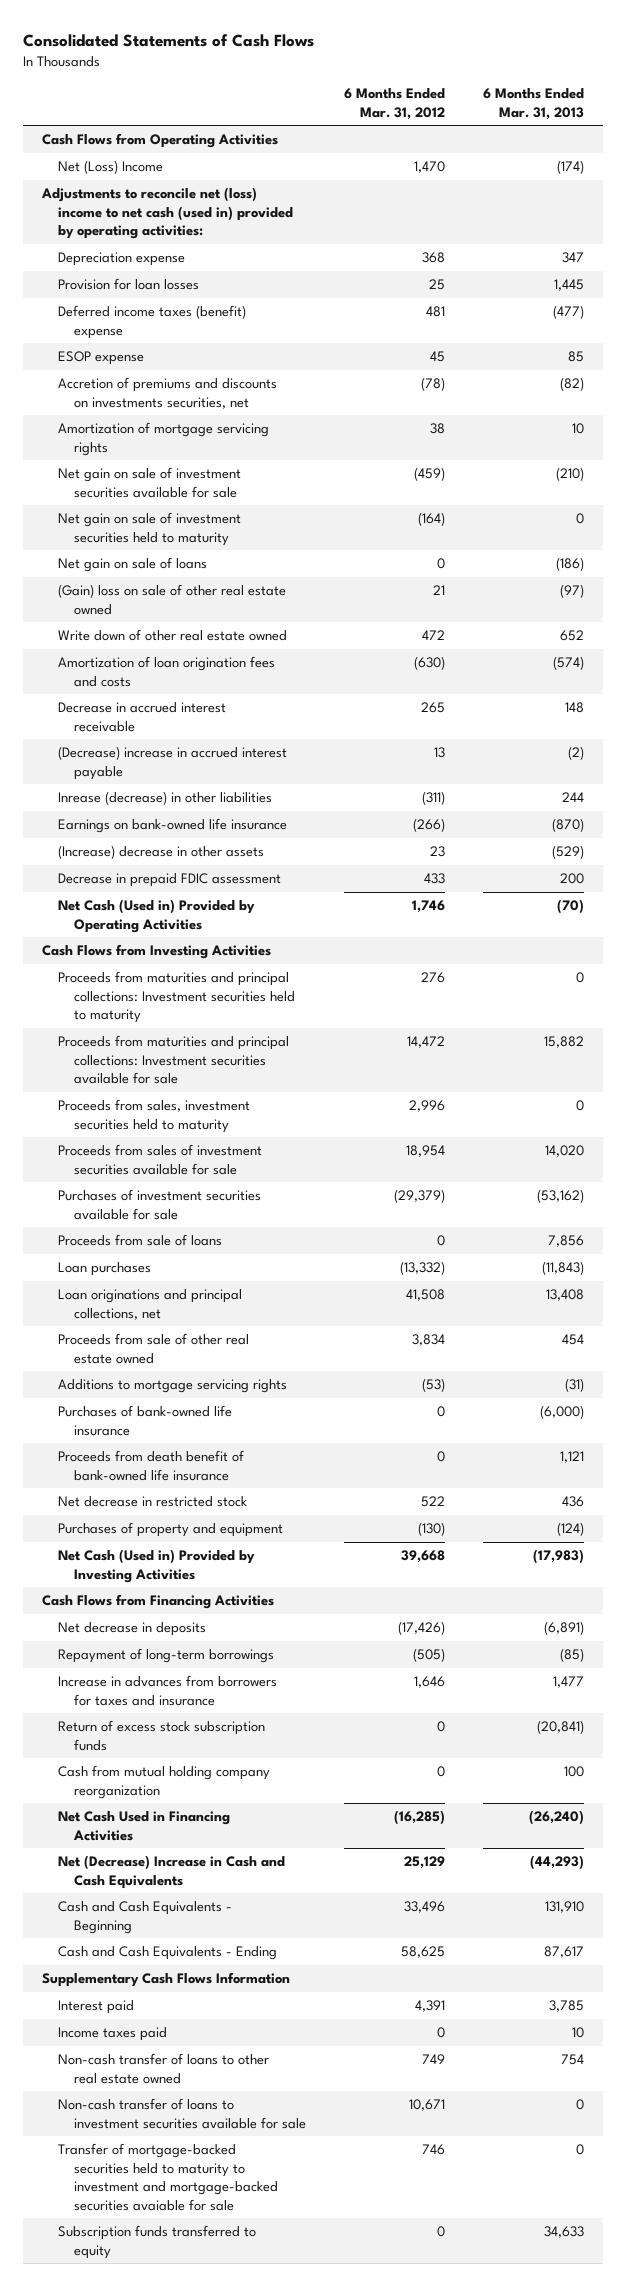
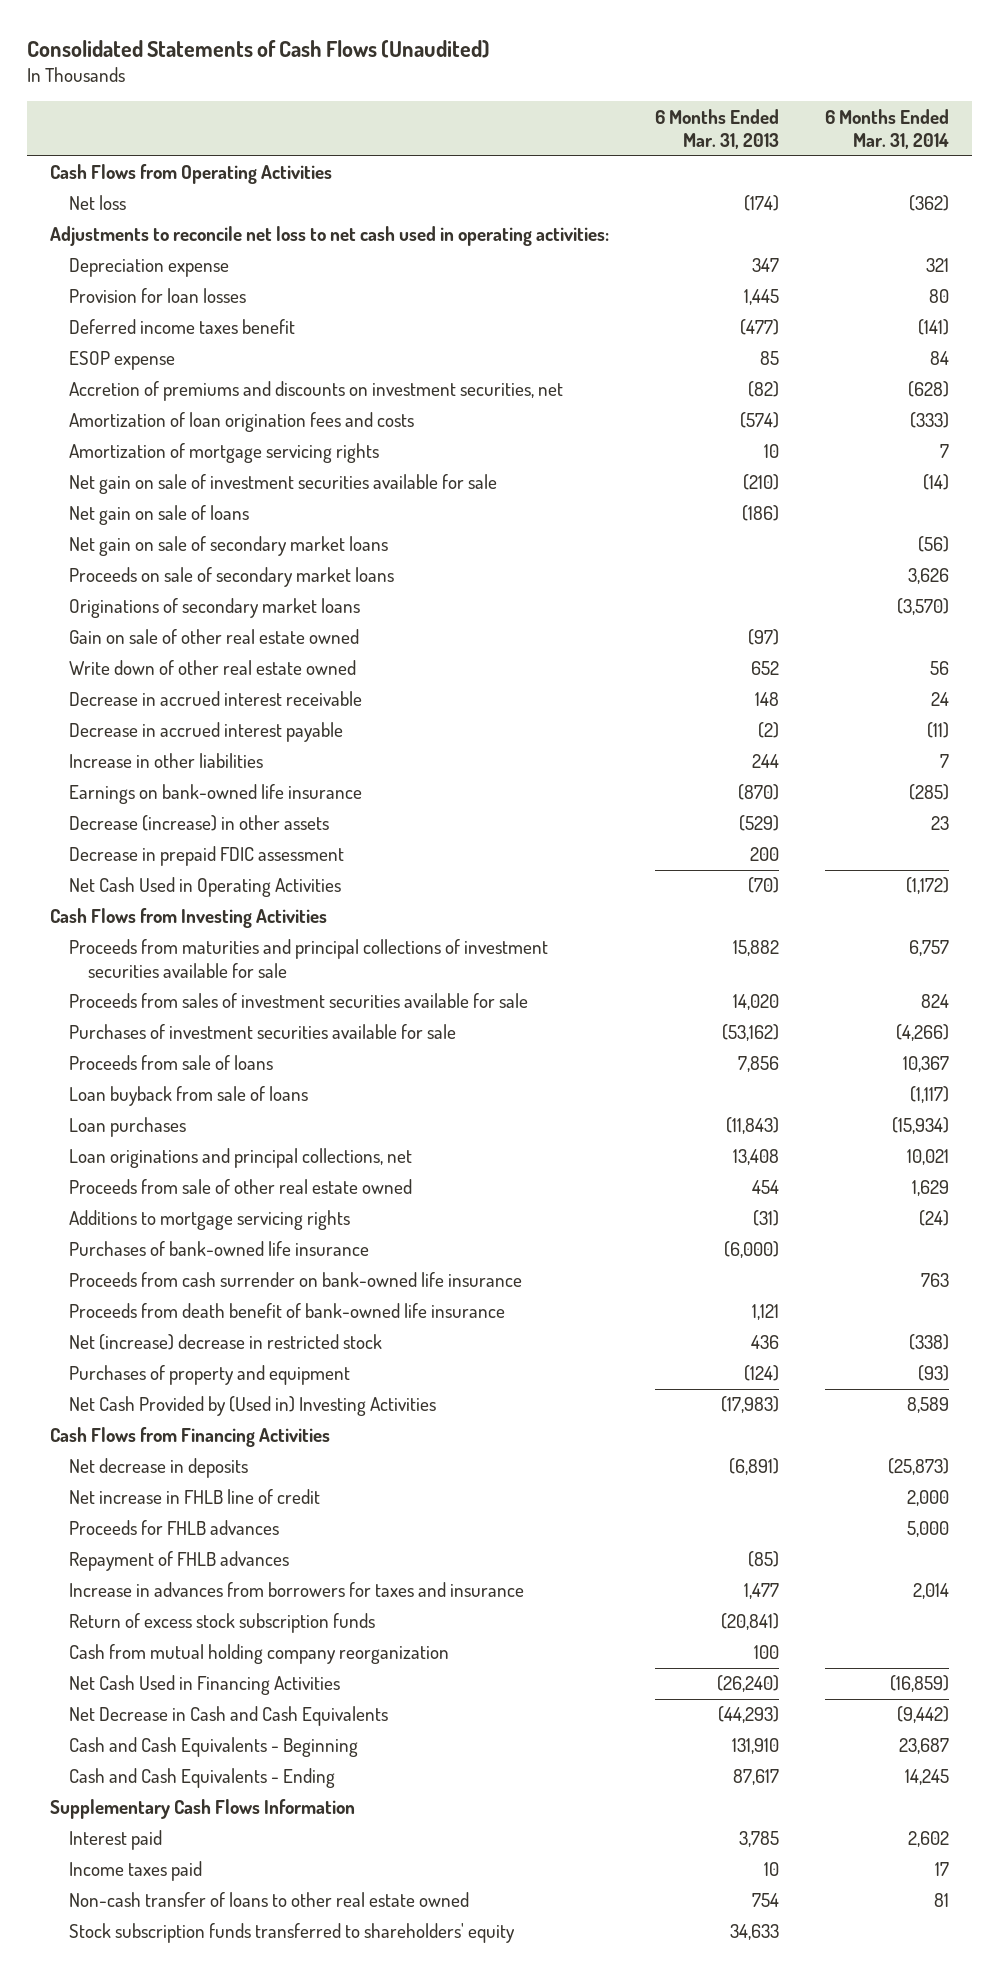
[22,33,314,47] Consolidated Statements of Cash Flows -> [26,39,490,58] Consolidated Statements of Cash Flows (Unaudited)
[344,88,446,120] 6 Months Ended Mar. 31, 2012 -> none
none -> [825,108,950,150] 6 Months Ended Mar. 31, 2014
[58,160,164,175] Net (Loss) Income -> [68,195,126,211] Net loss
[40,187,294,240] Adjustments to reconcile net (loss) income to net cash (used in) provided by operating activities: -> [49,226,609,247] Adjustments to reconcile net loss to net cash used in operating activities:
[58,305,247,339] Deferred income taxes (benefit) expense -> [68,319,295,335] Deferred income taxes benefit
[58,377,278,409] Accretion of premiums and discounts on investments securities, net -> [68,381,563,402] Accretion of premiums and discounts on investment securities, net
[58,656,276,687] Amortization of loan origination fees and costs -> [68,412,414,433] Amortization of loan origination fees and costs
[58,512,242,546] Net gain on sale of investment securities held to maturity -> none
none -> [68,536,388,557] Net gain on sale of secondary market loans
none -> [68,567,394,588] Proceeds on sale of secondary market loans
none -> [68,598,360,619] Originations of secondary market loans
[58,584,287,615] (Gain) loss on sale of other real estate owned -> [68,629,359,645] Gain on sale of other real estate owned
[58,746,288,780] (Decrease) increase in accrued interest payable -> [68,722,343,743] Decrease in accrued interest payable
[58,791,273,806] Inrease (decrease) in other liabilities -> [68,753,263,769] Increase in other liabilities
[58,845,265,860] (Increase) decrease in other assets -> [68,815,329,832] Decrease (increase) in other assets
[58,899,256,933] Net Cash (Used in) Provided by Operating Activities -> [68,877,341,898] Net Cash Used in Operating Activities
[58,971,296,1024] Proceeds from maturities and principal collections: Investment securities held to maturity -> none
[58,1099,251,1133] Proceeds from sales, investment securities held to maturity -> none
[58,1035,290,1085] Proceeds from maturities and principal collections: Investment securities available for sale -> [68,939,548,978] Proceeds from maturities and principal collections of investment securities available for sale
none -> [68,1086,308,1107] Loan buyback from sale of loans
none -> [68,1272,522,1288] Proceeds from cash surrender on bank-owned life insurance
[58,1496,248,1508] Net decrease in restricted stock -> [68,1334,382,1351] Net (increase) decrease in restricted stock
[58,1549,256,1583] Net Cash (Used in) Provided by Investing Activities -> [68,1396,436,1417] Net Cash Provided by (Used in) Investing Activities
[58,1648,275,1664] Repayment of long-term borrowings -> none
none -> [68,1489,320,1505] Net increase in FHLB line of credit
none -> [68,1520,279,1536] Proceeds for FHLB advances
none -> [68,1551,289,1572] Repayment of FHLB advances
[58,1855,286,1889] Net (Decrease) Increase in Cash and Cash Equivalents -> [68,1706,388,1727] Net Decrease in Cash and Cash Equivalents
[58,2098,307,2129] Non-cash transfer of loans to investment securities available for sale -> none
[58,2143,279,2211] Transfer of mortgage-backed securities held to maturity to investment and mortgage-backed securities avaiable for sale -> none
[58,2225,257,2259] Subscription funds transferred to equity -> [68,1923,515,1944] Stock subscription funds transferred to shareholders' equity

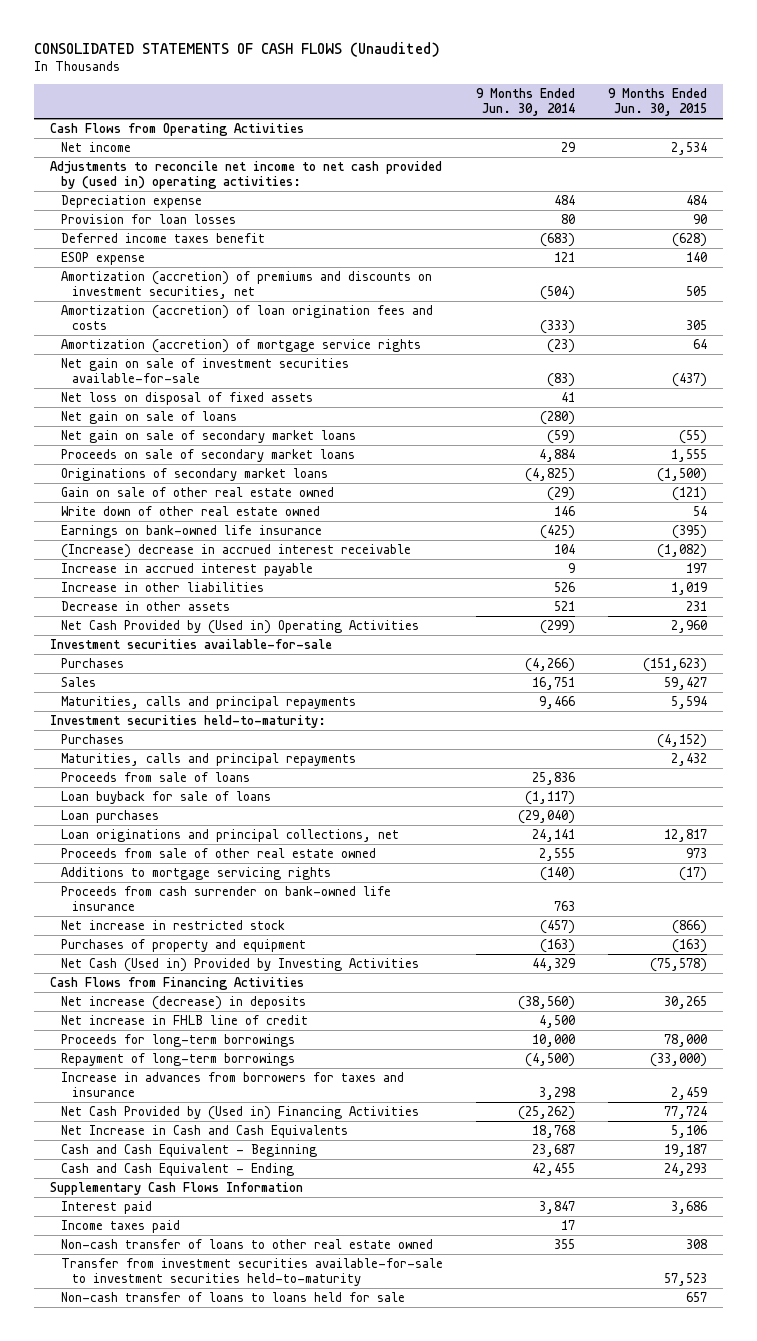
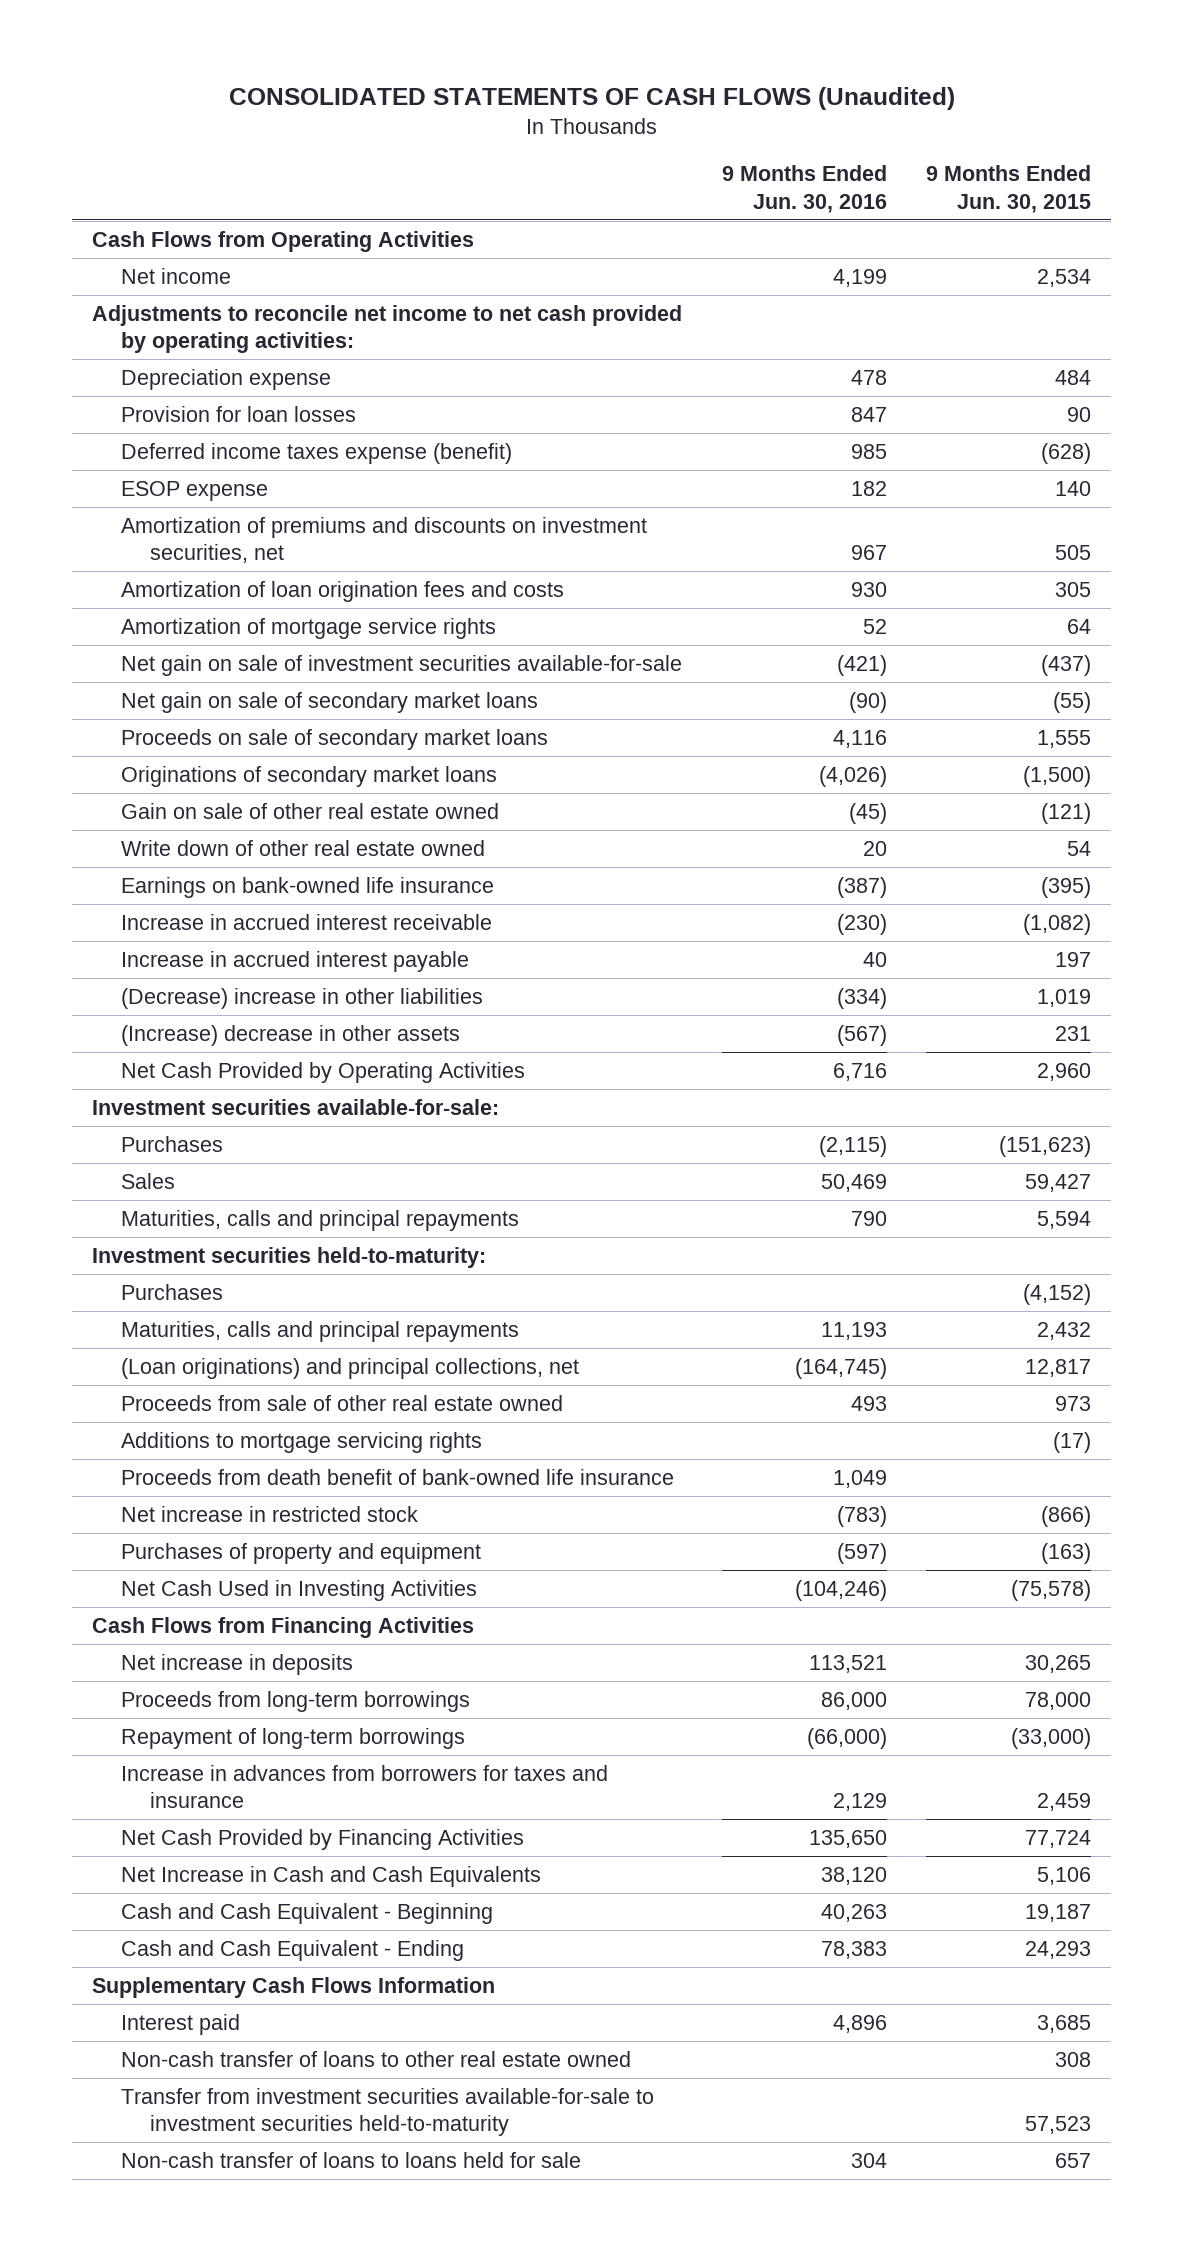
[476,88,576,117] 9 Months Ended Jun. 30, 2014 -> none
none -> [721,165,887,213] 9 Months Ended Jun. 30, 2016
[50,160,443,190] Adjustments to reconcile net income to net cash provided by (used in) operating activities: -> [91,304,682,354] Adjustments to reconcile net income to net cash provided by operating activities:
[61,232,266,243] Deferred income taxes benefit -> [120,442,512,464] Deferred income taxes expense (benefit)
[61,270,433,300] Amortization (accretion) of premiums and discounts on investment securities, net -> [120,516,647,564] Amortization of premiums and discounts on investment securities, net
[61,304,434,331] Amortization (accretion) of loan origination fees and costs -> [120,580,564,602] Amortization of loan origination fees and costs
[61,338,422,353] Amortization (accretion) of mortgage service rights -> [120,617,496,639] Amortization of mortgage service rights
[61,391,314,405] Net loss on disposal of fixed assets -> none
[61,410,238,424] Net gain on sale of loans -> none
[61,543,412,558] (Increase) decrease in accrued interest receivable -> [120,913,492,930] Increase in accrued interest receivable
[61,581,265,592] Increase in other liabilities -> [120,987,483,1009] (Decrease) increase in other liabilities
[61,600,231,611] Decrease in other assets -> [120,1024,460,1046] (Increase) decrease in other assets
[61,619,420,634] Net Cash Provided by (Used in) Operating Activities -> [120,1061,525,1083] Net Cash Provided by Operating Activities
[50,638,333,649] Investment securities available-for-sale -> [91,1098,499,1115] Investment securities available-for-sale:
[61,771,251,782] Proceeds from sale of loans -> none
[61,790,272,804] Loan buyback for sale of loans -> none
[61,809,160,823] Loan purchases -> none
[61,828,400,842] Loan originations and principal collections, net -> [120,1357,579,1379] (Loan originations) and principal collections, net
[61,885,392,912] Proceeds from cash surrender on bank-owned life insurance -> [120,1468,674,1485] Proceeds from death benefit of bank-owned life insurance
[61,957,420,972] Net Cash (Used in) Provided by Investing Activities -> [120,1579,477,1601] Net Cash Used in Investing Activities
[61,1014,309,1025] Net increase in FHLB line of credit -> none
[61,995,307,1010] Net increase (decrease) in deposits -> [120,1653,353,1675] Net increase in deposits
[61,1033,296,1047] Proceeds for long-term borrowings -> [120,1690,470,1712] Proceeds from long-term borrowings
[61,1105,420,1120] Net Cash Provided by (Used in) Financing Activities -> [120,1828,524,1850] Net Cash Provided by Financing Activities
[61,1219,181,1233] Income taxes paid -> none
[671,1200,708,1214] 3,686 -> [1037,2014,1092,2033] 3,685

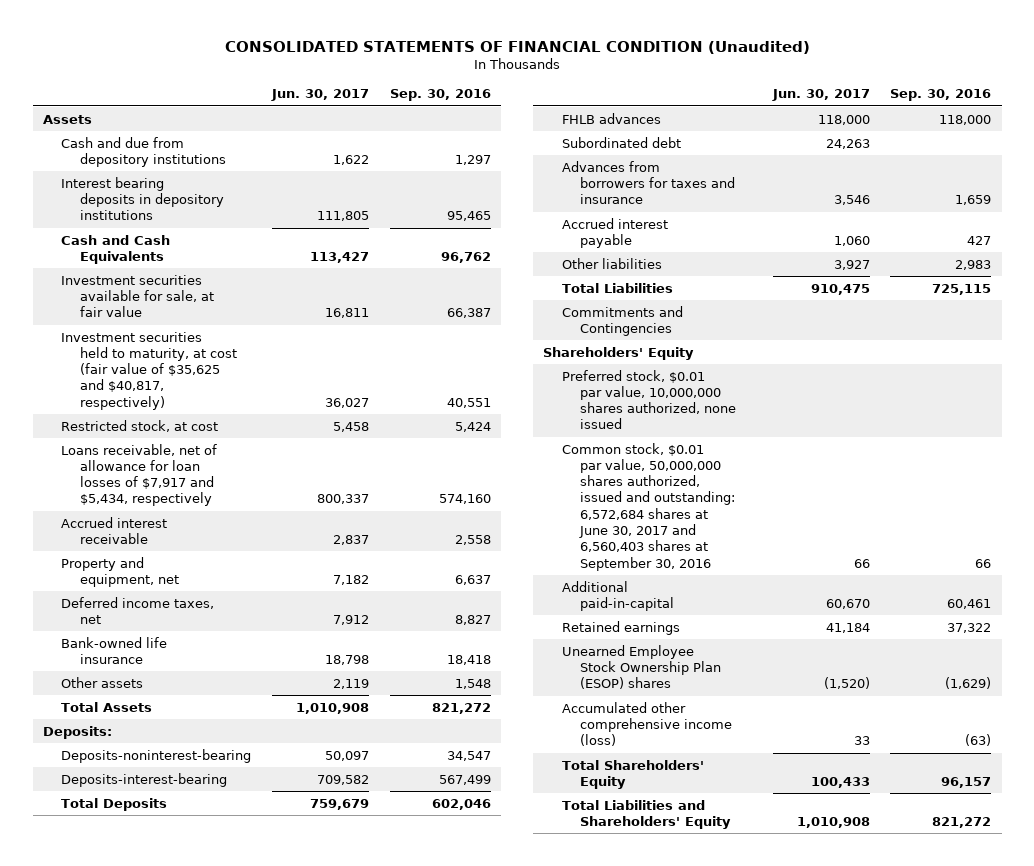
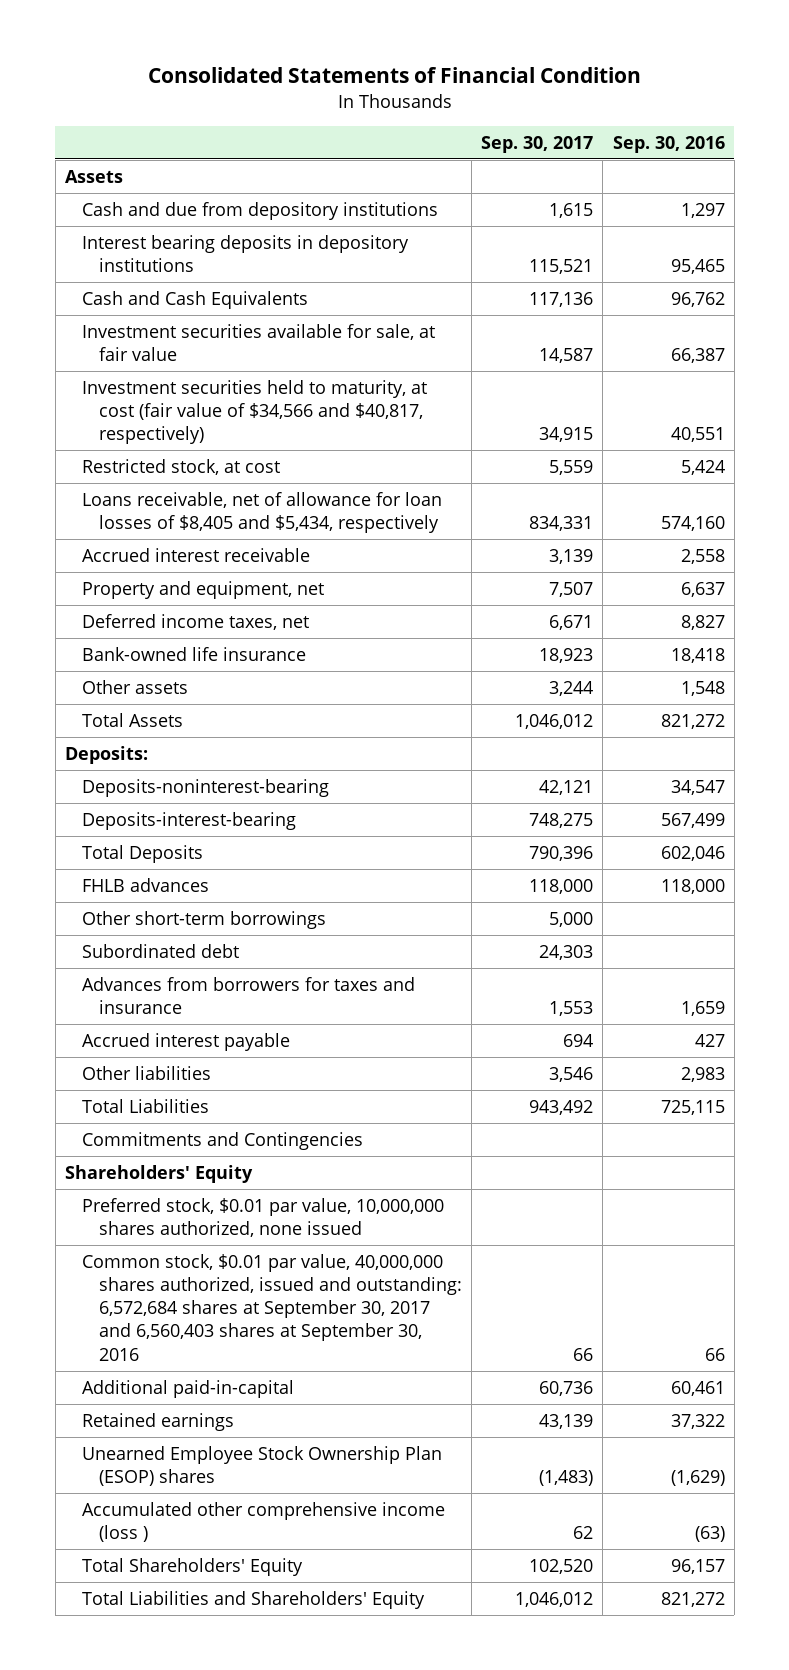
[225,41,811,55] CONSOLIDATED STATEMENTS OF FINANCIAL CONDITION (Unaudited) -> [147,67,641,84] Consolidated Statements of Financial Condition
[271,89,370,102] Jun. 30, 2017 -> none
none -> [481,135,594,153] Sep. 30, 2017
[61,331,237,410] Investment securities held to maturity, at cost (fair value of $35,625 and $40,817, respectively) -> [81,379,427,445] Investment securities held to maturity, at cost (fair value of $34,566 and $40,817, respectively)
[61,443,218,507] Loans receivable, net of allowance for loan losses of $7,917 and $5,434, respectively -> [81,491,442,534] Loans receivable, net of allowance for loan losses of $8,405 and $5,434, respectively
none -> [81,910,326,929] Other short-term borrowings
[561,442,736,571] Common stock, $0.01 par value, 50,000,000 shares authorized, issued and outstanding: 6,572,684 shares at June 30, 2017 and 6,560,403 shares at September 30, 2016 -> [81,1253,462,1361] Common stock, $0.01 par value, 40,000,000 shares authorized, issued and outstanding: 6,572,684 shares at September 30, 2017 and 6,560,403 shares at September 30, 2016
[561,701,733,747] Accumulated other comprehensive income (loss) -> [81,1501,445,1543] Accumulated other comprehensive income (loss )

